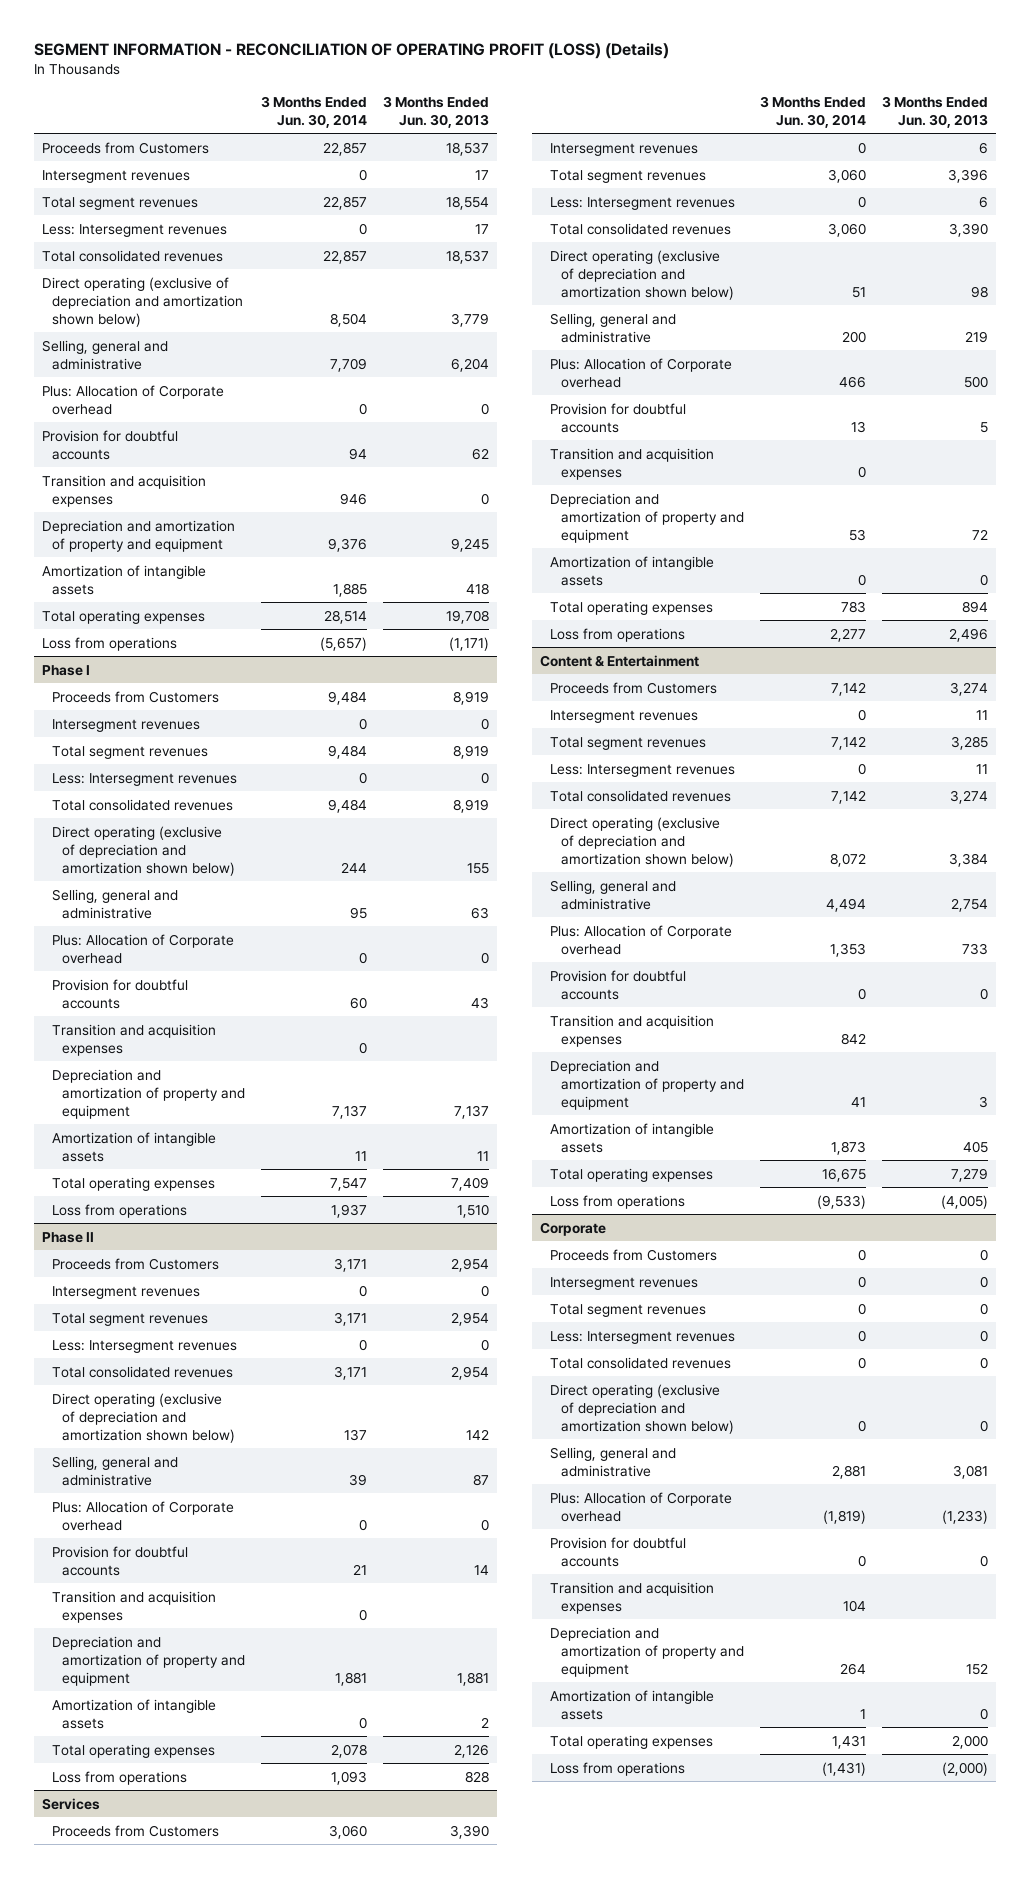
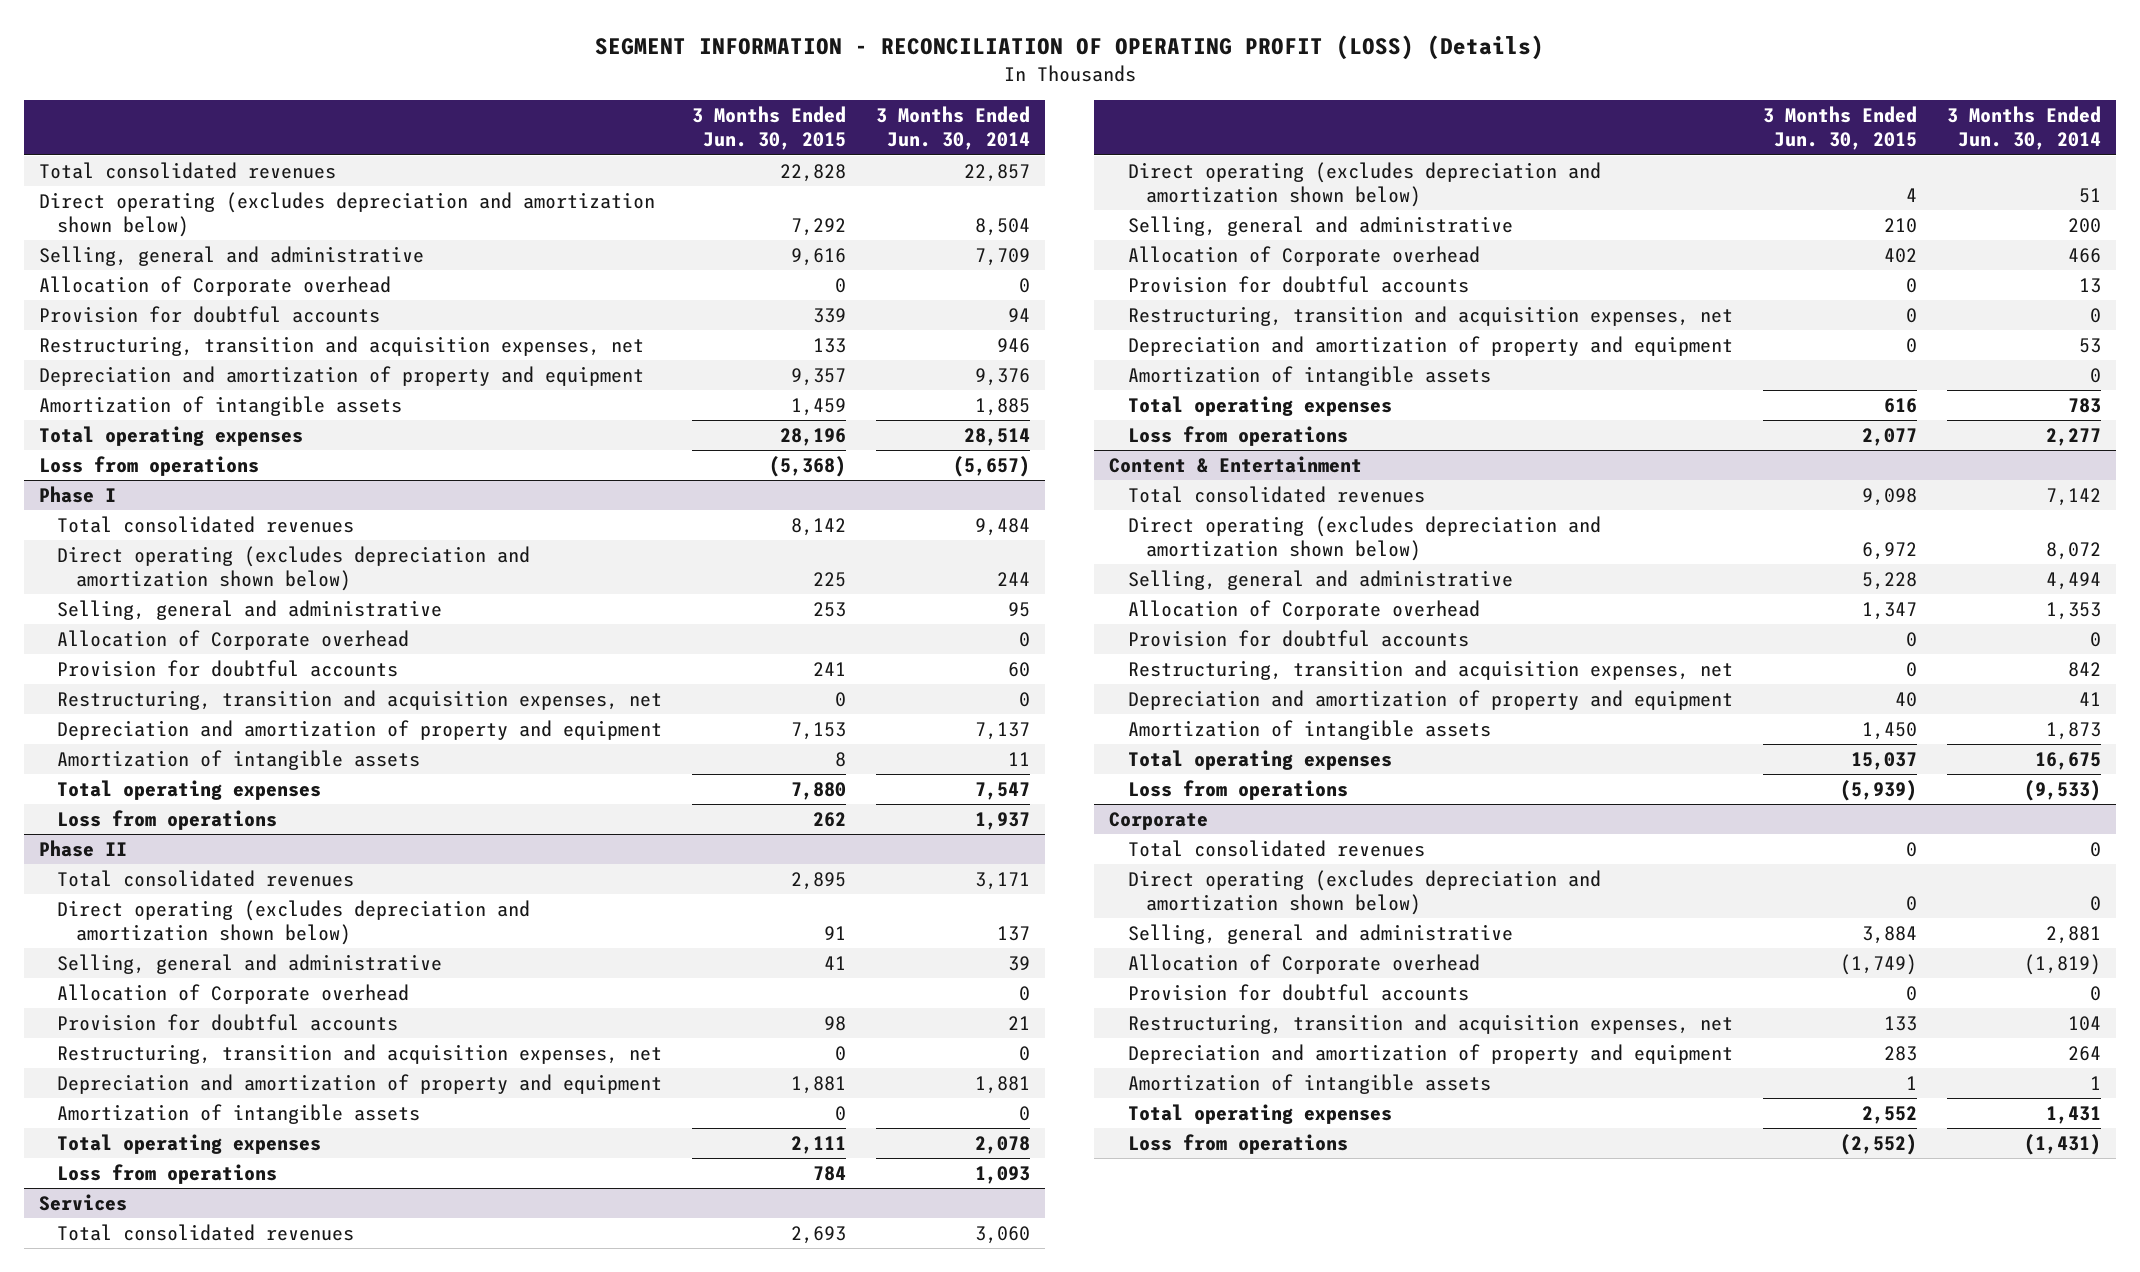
[383,95,490,128] 3 Months Ended Jun. 30, 2013 -> none
none -> [692,106,847,151] 3 Months Ended Jun. 30, 2015
[41,141,209,154] Proceeds from Customers -> none
[41,169,190,183] Intersegment revenues -> none
[41,196,198,210] Total segment revenues -> none
[41,223,227,237] Less: Intersegment revenues -> none
[41,276,243,327] Direct operating (exclusive of depreciation and amortization shown below) -> [38,191,655,238] Direct operating (excludes depreciation and amortization shown below)
[41,384,224,415] Plus: Allocation of Corporate overhead -> [38,275,391,296] Allocation of Corporate overhead
[41,474,206,507] Transition and acquisition expenses -> [38,335,644,356] Restructuring, transition and acquisition expenses, net
[51,690,219,703] Proceeds from Customers -> none
[51,718,200,732] Intersegment revenues -> none
[51,745,208,759] Total segment revenues -> none
[51,772,237,786] Less: Intersegment revenues -> none
[51,825,235,876] Direct operating (exclusive of depreciation and amortization shown below) -> [57,545,531,592] Direct operating (excludes depreciation and amortization shown below)
[51,933,234,964] Plus: Allocation of Corporate overhead -> [57,629,410,650] Allocation of Corporate overhead
[51,1023,216,1056] Transition and acquisition expenses -> [57,689,663,710] Restructuring, transition and acquisition expenses, net
[51,1257,219,1270] Proceeds from Customers -> none
[51,1285,200,1299] Intersegment revenues -> none
[51,1312,208,1326] Total segment revenues -> none
[51,1339,237,1353] Less: Intersegment revenues -> none
[51,1392,235,1443] Direct operating (exclusive of depreciation and amortization shown below) -> [57,899,531,946] Direct operating (excludes depreciation and amortization shown below)
[51,1500,234,1531] Plus: Allocation of Corporate overhead -> [57,983,410,1004] Allocation of Corporate overhead
[51,1590,216,1623] Transition and acquisition expenses -> [57,1043,663,1064] Restructuring, transition and acquisition expenses, net
[51,1824,219,1837] Proceeds from Customers -> none
[550,142,699,156] Intersegment revenues -> none
[550,169,707,183] Total segment revenues -> none
[550,196,736,210] Less: Intersegment revenues -> none
[550,249,734,300] Direct operating (exclusive of depreciation and amortization shown below) -> [1127,161,1601,208] Direct operating (excludes depreciation and amortization shown below)
[550,357,733,388] Plus: Allocation of Corporate overhead -> [1127,245,1480,266] Allocation of Corporate overhead
[550,447,715,480] Transition and acquisition expenses -> [1127,305,1733,326] Restructuring, transition and acquisition expenses, net
[550,681,718,694] Proceeds from Customers -> none
[550,709,699,723] Intersegment revenues -> none
[550,736,707,750] Total segment revenues -> none
[550,763,736,777] Less: Intersegment revenues -> none
[550,816,734,867] Direct operating (exclusive of depreciation and amortization shown below) -> [1127,515,1601,562] Direct operating (excludes depreciation and amortization shown below)
[550,924,733,955] Plus: Allocation of Corporate overhead -> [1127,599,1480,620] Allocation of Corporate overhead
[550,1014,715,1047] Transition and acquisition expenses -> [1127,659,1733,680] Restructuring, transition and acquisition expenses, net
[550,1248,718,1261] Proceeds from Customers -> none
[550,1276,699,1290] Intersegment revenues -> none
[550,1303,707,1317] Total segment revenues -> none
[550,1330,736,1344] Less: Intersegment revenues -> none
[550,1383,734,1434] Direct operating (exclusive of depreciation and amortization shown below) -> [1127,869,1601,916] Direct operating (excludes depreciation and amortization shown below)
[550,1491,733,1522] Plus: Allocation of Corporate overhead -> [1127,953,1480,974] Allocation of Corporate overhead
[550,1581,715,1614] Transition and acquisition expenses -> [1127,1013,1733,1034] Restructuring, transition and acquisition expenses, net

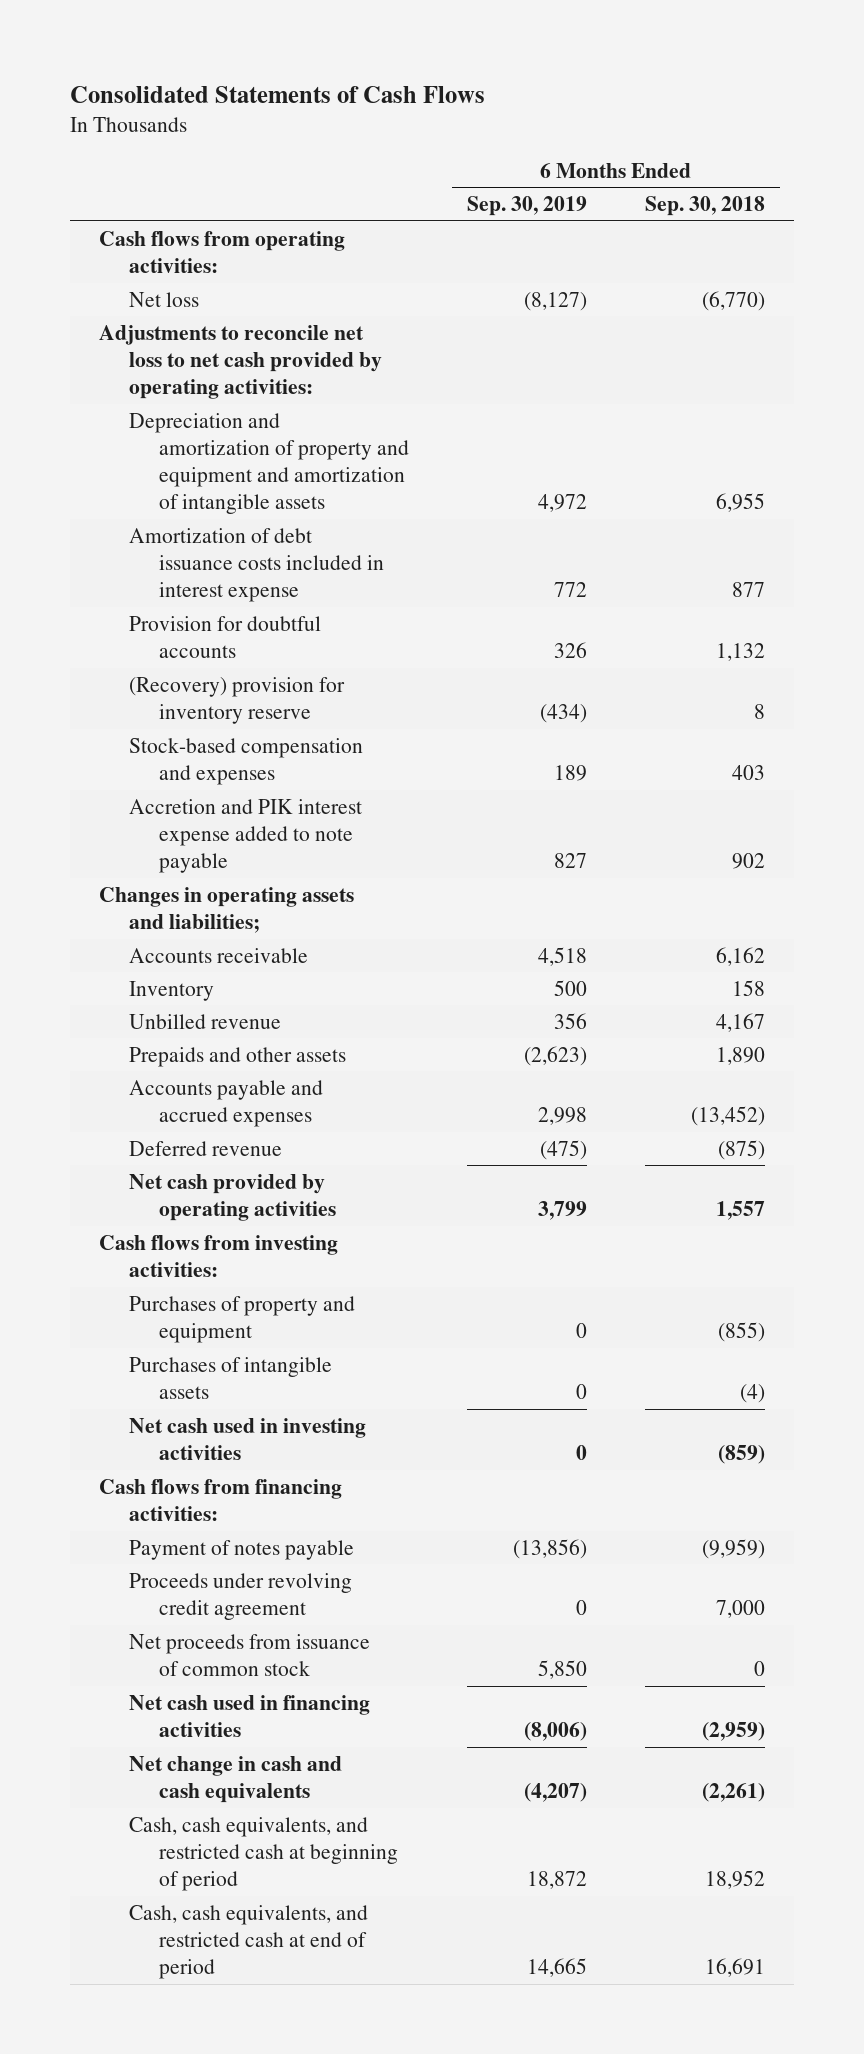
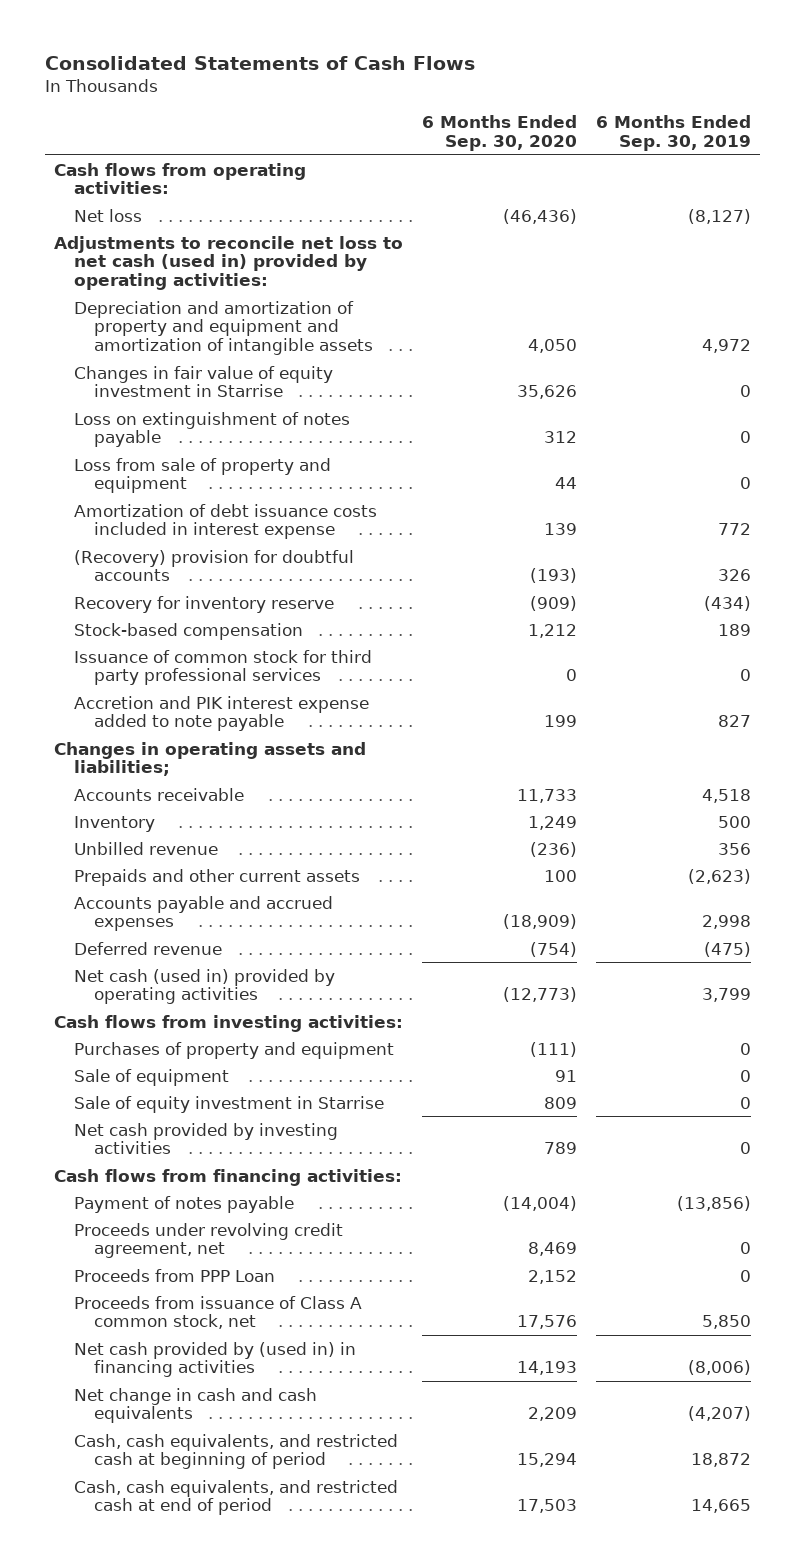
[645,196,766,217] Sep. 30, 2018 -> none
none -> [422,115,578,151] 6 Months Ended Sep. 30, 2020
[99,324,382,399] Adjustments to reconcile net loss to net cash provided by operating activities: -> [54,235,404,291] Adjustments to reconcile net loss to net cash (used in) provided by operating activities:
none -> [74,365,334,398] Changes in fair value of equity investment in Starrise
none -> [74,411,351,448] Loss on extinguishment of notes payable
none -> [74,457,332,494] Loss from sale of property and equipment
[128,615,321,658] Provision for doubtful accounts -> [74,549,355,582] (Recovery) provision for doubtful accounts
[128,676,345,724] (Recovery) provision for inventory reserve -> [74,595,335,613] Recovery for inventory reserve
[128,737,363,785] Stock-based compensation and expenses -> [74,622,304,640] Stock-based compensation
none -> [74,649,373,686] Issuance of common stock for third party professional services
[128,1046,346,1067] Prepaids and other assets -> [74,868,361,886] Prepaids and other current assets
[128,1173,336,1221] Net cash provided by operating activities -> [74,968,336,1005] Net cash (used in) provided by operating activities
[128,1356,332,1399] Purchases of intangible assets -> none
none -> [74,1068,230,1086] Sale of equipment
none -> [74,1095,385,1113] Sale of equity investment in Starrise
[128,1417,366,1460] Net cash used in investing activities -> [74,1122,339,1155] Net cash provided by investing activities
[128,1572,352,1620] Proceeds under revolving credit agreement -> [74,1222,344,1259] Proceeds under revolving credit agreement, net
none -> [74,1268,276,1282] Proceeds from PPP Loan
[128,1633,370,1676] Net proceeds from issuance of common stock -> [74,1295,363,1330] Proceeds from issuance of Class A common stock, net
[128,1694,370,1737] Net cash used in financing activities -> [74,1341,357,1378] Net cash provided by (used in) in financing activities

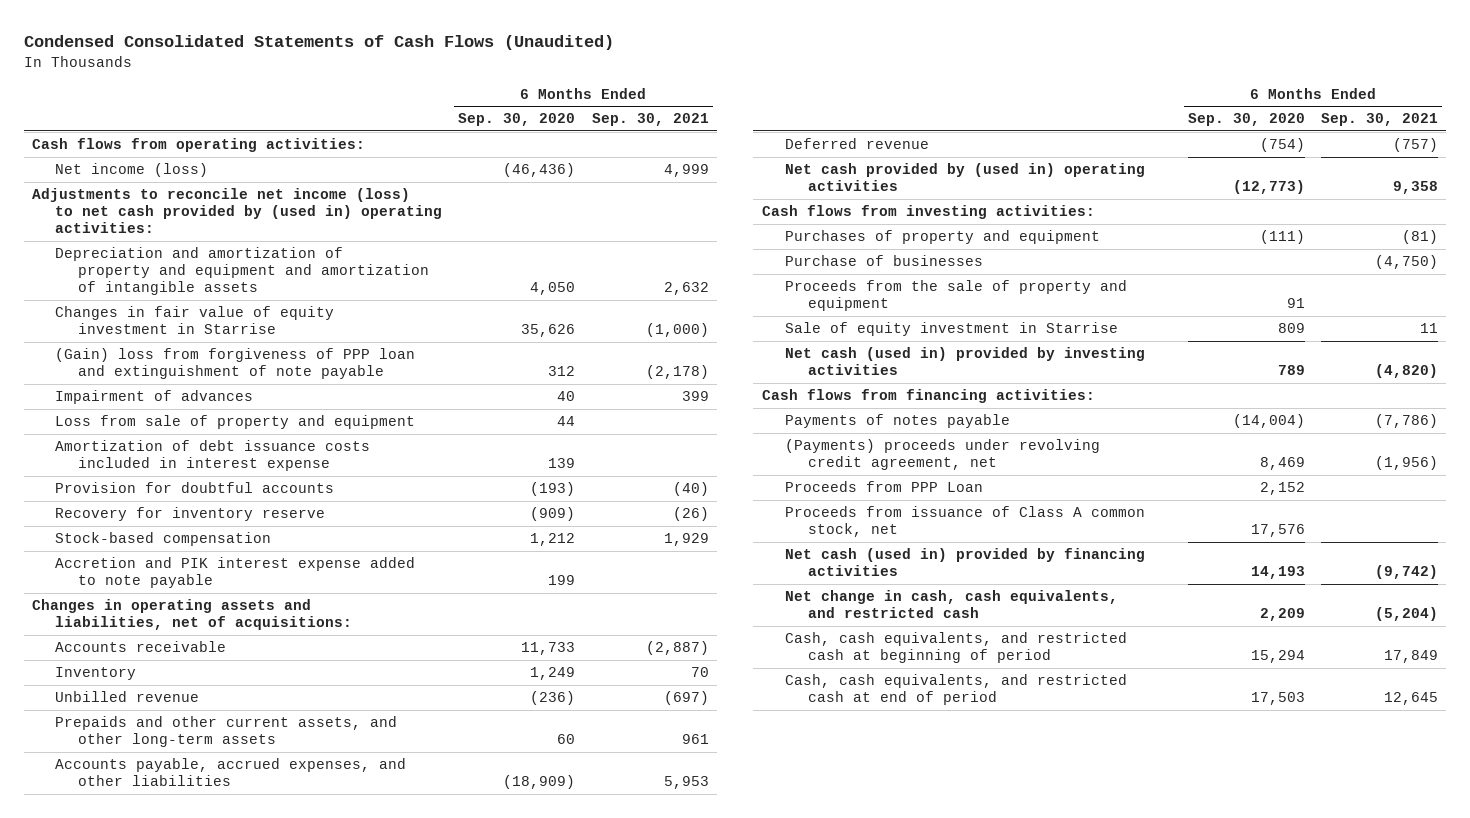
[44,56,475,71] Consolidated Statements of Cash Flows -> [23,34,614,50] Condensed Consolidated Statements of Cash Flows (Unaudited)
[595,115,751,151] 6 Months Ended Sep. 30, 2019 -> none
none -> [591,113,709,127] Sep. 30, 2021
[74,208,143,222] Net loss -> [55,163,209,178] Net income (loss)
[54,235,404,291] Adjustments to reconcile net loss to net cash (used in) provided by operating activities: -> [31,188,443,234] Adjustments to reconcile net income (loss) to net cash provided by (used in) operating activities:
[74,411,351,448] Loss on extinguishment of notes payable -> [55,348,416,380] (Gain) loss from forgiveness of PPP loan and extinguishment of note payable
none -> [55,390,254,405] Impairment of advances
[74,549,355,582] (Recovery) provision for doubtful accounts -> [55,482,335,494] Provision for doubtful accounts
[74,649,373,686] Issuance of common stock for third party professional services -> none
[54,741,367,777] Changes in operating assets and liabilities; -> [31,599,353,631] Changes in operating assets and liabilities, net of acquisitions:
[74,868,361,886] Prepaids and other current assets -> [55,716,398,748] Prepaids and other current assets, and other long-term assets
[544,869,578,882] 100 -> [557,734,576,745] 60
[74,895,334,932] Accounts payable and accrued expenses -> [55,758,407,787] Accounts payable, accrued expenses, and other liabilities
[74,968,336,1005] Net cash (used in) provided by operating activities -> [784,163,1145,192] Net cash provided by (used in) operating activities
none -> [784,255,983,267] Purchase of businesses
[74,1068,230,1086] Sale of equipment -> [784,280,1127,312] Proceeds from the sale of property and equipment
[74,1122,339,1155] Net cash provided by investing activities -> [784,347,1145,376] Net cash (used in) provided by investing activities
[74,1195,295,1213] Payment of notes payable -> [784,414,1010,429] Payments of notes payable
[74,1222,344,1259] Proceeds under revolving credit agreement, net -> [784,439,1100,471] (Payments) proceeds under revolving credit agreement, net
[74,1341,357,1378] Net cash provided by (used in) in financing activities -> [784,548,1145,577] Net cash (used in) provided by financing activities
[74,1387,318,1424] Net change in cash and cash equivalents -> [784,590,1118,619] Net change in cash, cash equivalents, and restricted cash

